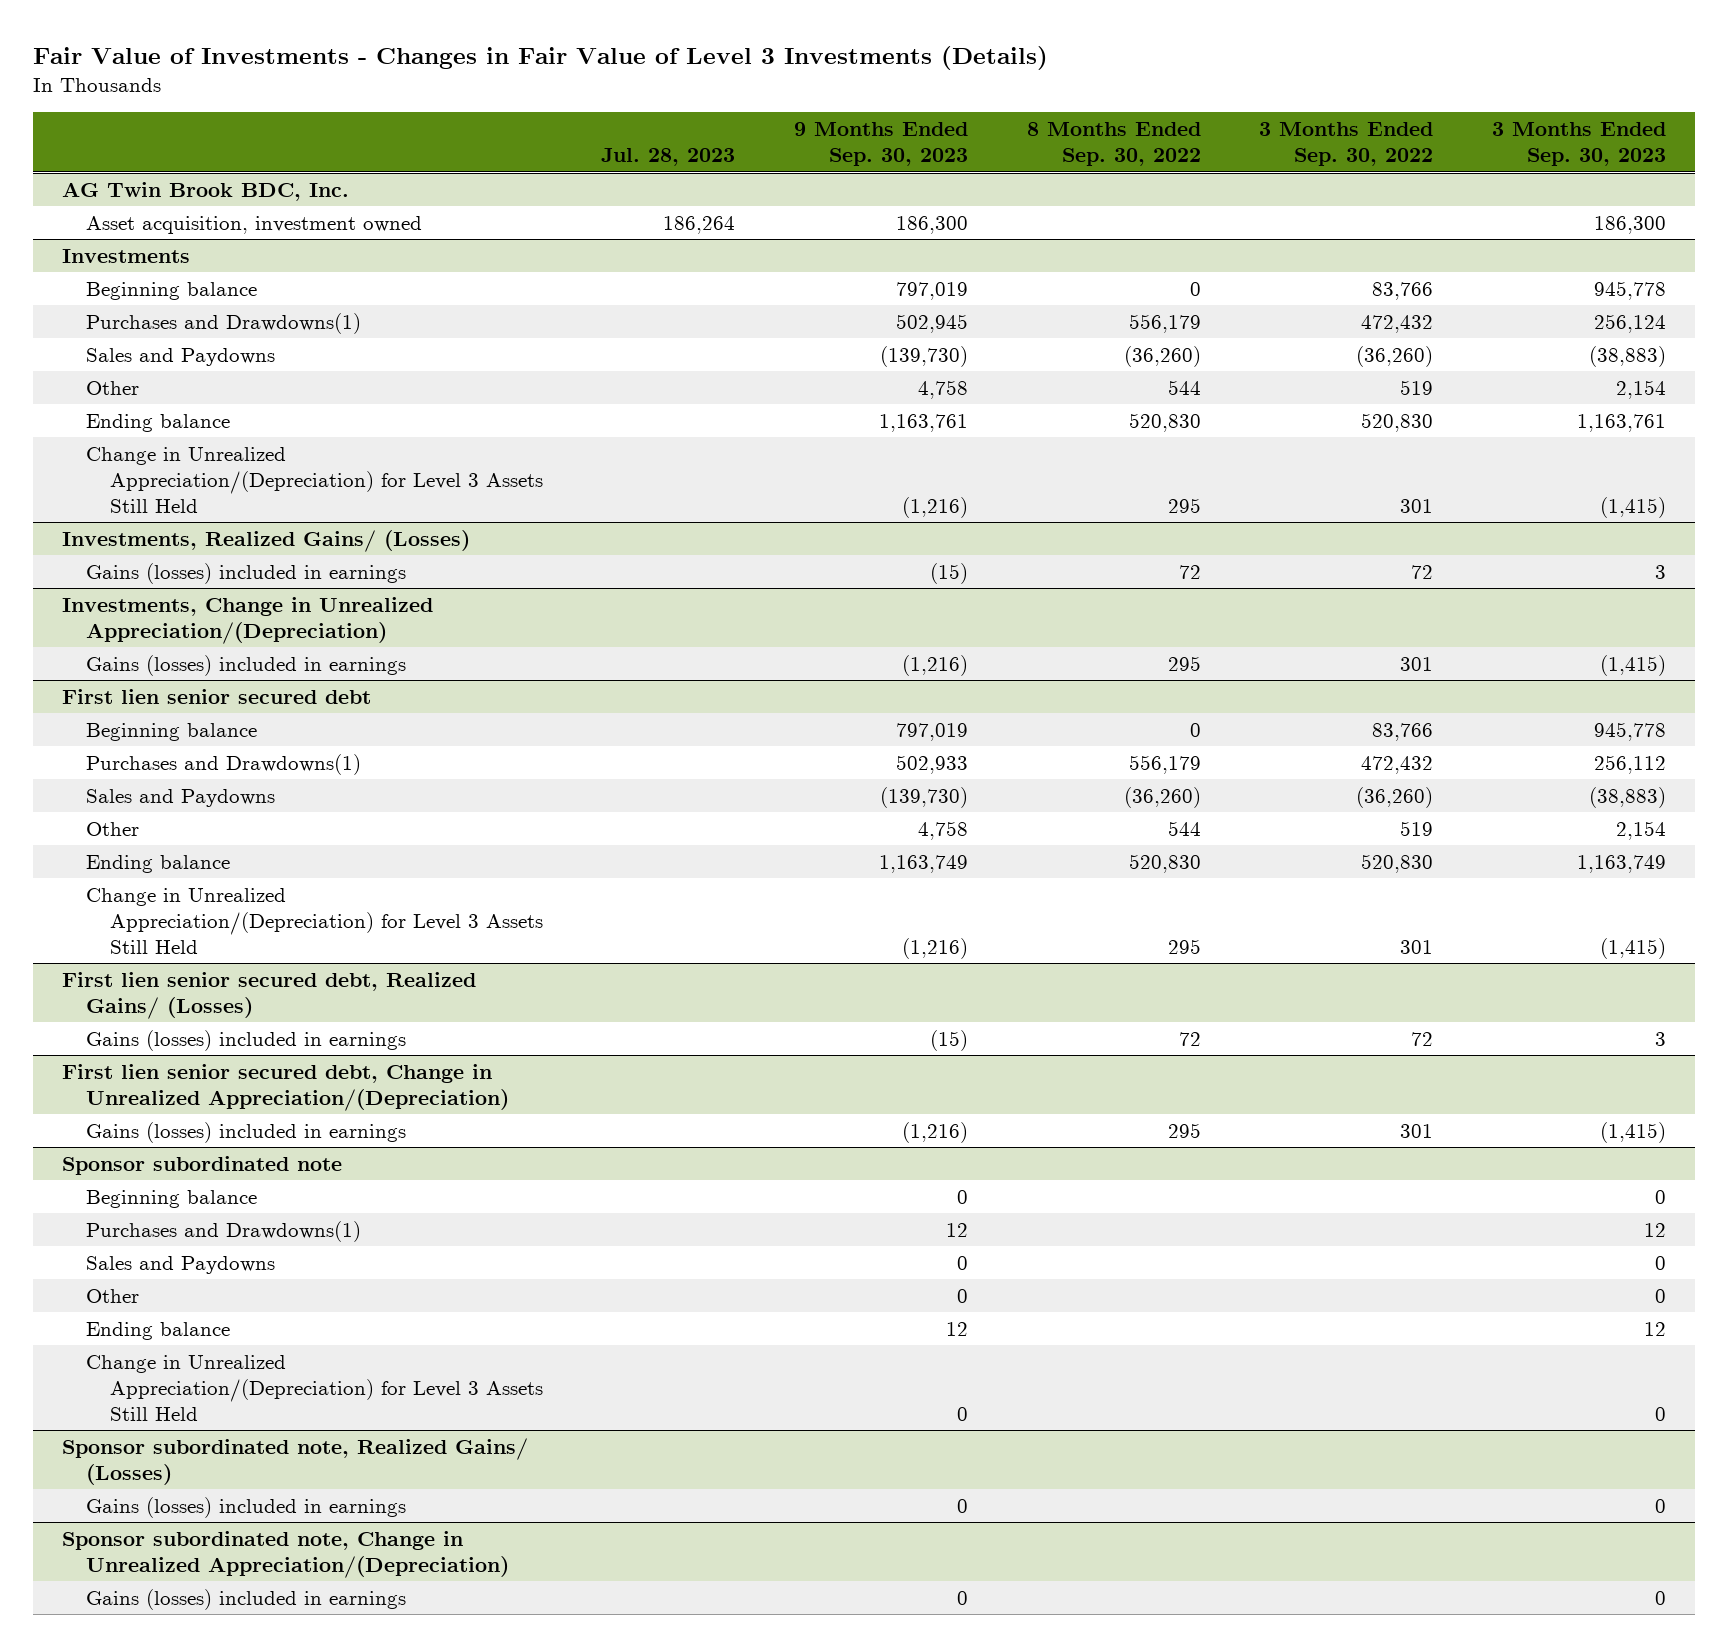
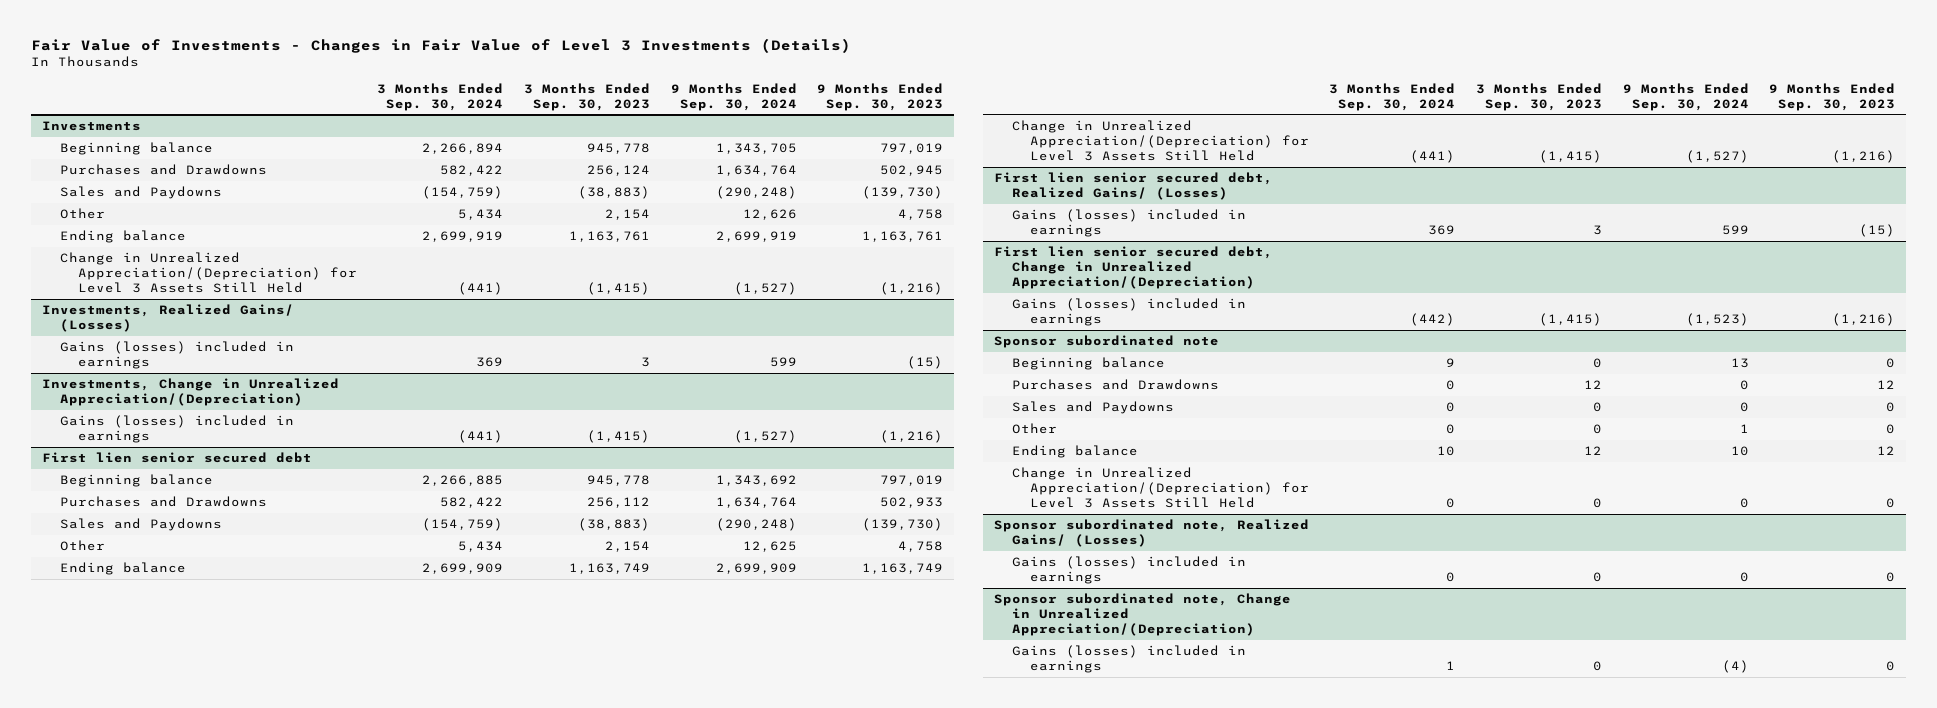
[601,147,736,166] Jul. 28, 2023 -> none
[1026,121,1201,166] 8 Months Ended Sep. 30, 2022 -> none
[1259,121,1434,166] 3 Months Ended Sep. 30, 2022 -> none
none -> [377,82,504,111] 3 Months Ended Sep. 30, 2024
none -> [670,82,797,111] 9 Months Ended Sep. 30, 2024
[61,181,349,201] AG Twin Brook BDC, Inc. -> none
[85,215,422,234] Asset acquisition, investment owned -> none
[85,312,361,334] Purchases and Drawdowns(1) -> [59,164,267,176] Purchases and Drawdowns
[85,753,361,775] Purchases and Drawdowns(1) -> [59,496,267,508] Purchases and Drawdowns
[85,1220,361,1242] Purchases and Drawdowns(1) -> [1011,379,1219,391] Purchases and Drawdowns

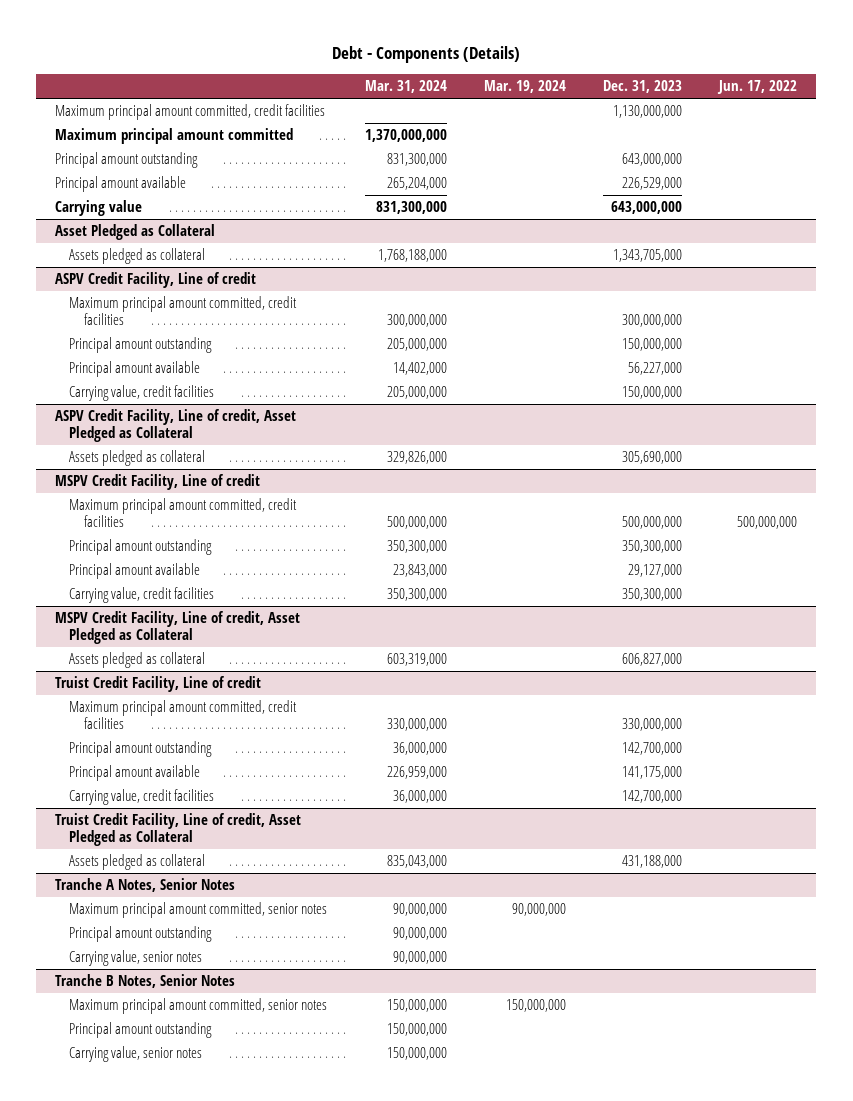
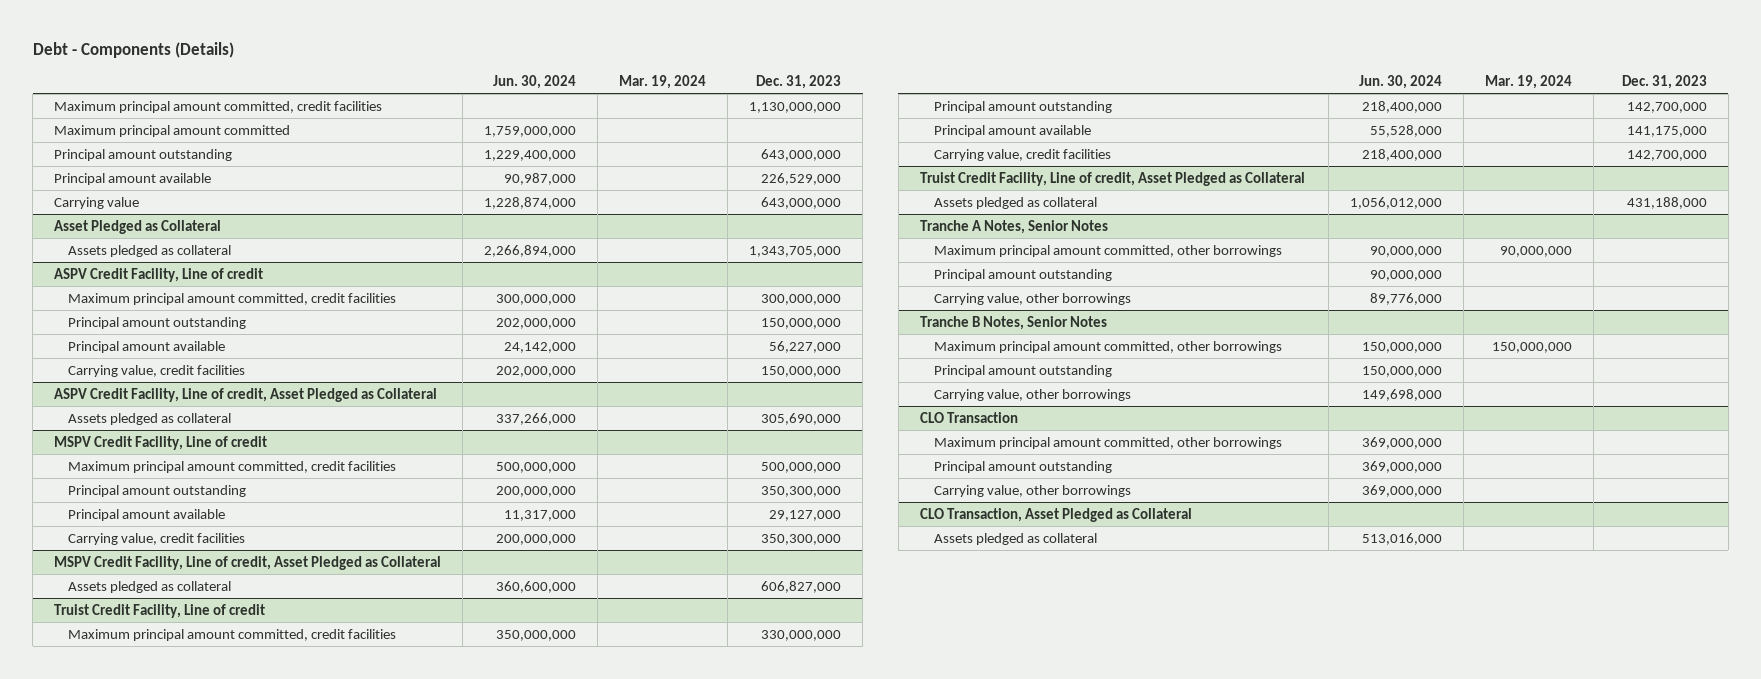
[364,80,447,94] Mar. 31, 2024 -> none
[717,80,798,95] Jun. 17, 2022 -> none
none -> [493,75,577,90] Jun. 30, 2024
[69,902,328,919] Maximum principal amount committed, senior notes -> [934,244,1283,257] Maximum principal amount committed, other borrowings
[69,950,203,967] Carrying value, senior notes -> [934,292,1132,305] Carrying value, other borrowings
[69,998,328,1015] Maximum principal amount committed, senior notes -> [934,340,1283,353] Maximum principal amount committed, other borrowings
[69,1046,203,1063] Carrying value, senior notes -> [934,388,1132,401] Carrying value, other borrowings
none -> [919,411,1018,423] CLO Transaction
none -> [934,436,1283,449] Maximum principal amount committed, other borrowings
none -> [934,460,1113,473] Principal amount outstanding
none -> [934,484,1132,497] Carrying value, other borrowings
none -> [919,507,1192,522] CLO Transaction, Asset Pledged as Collateral
none -> [934,532,1098,545] Assets pledged as collateral

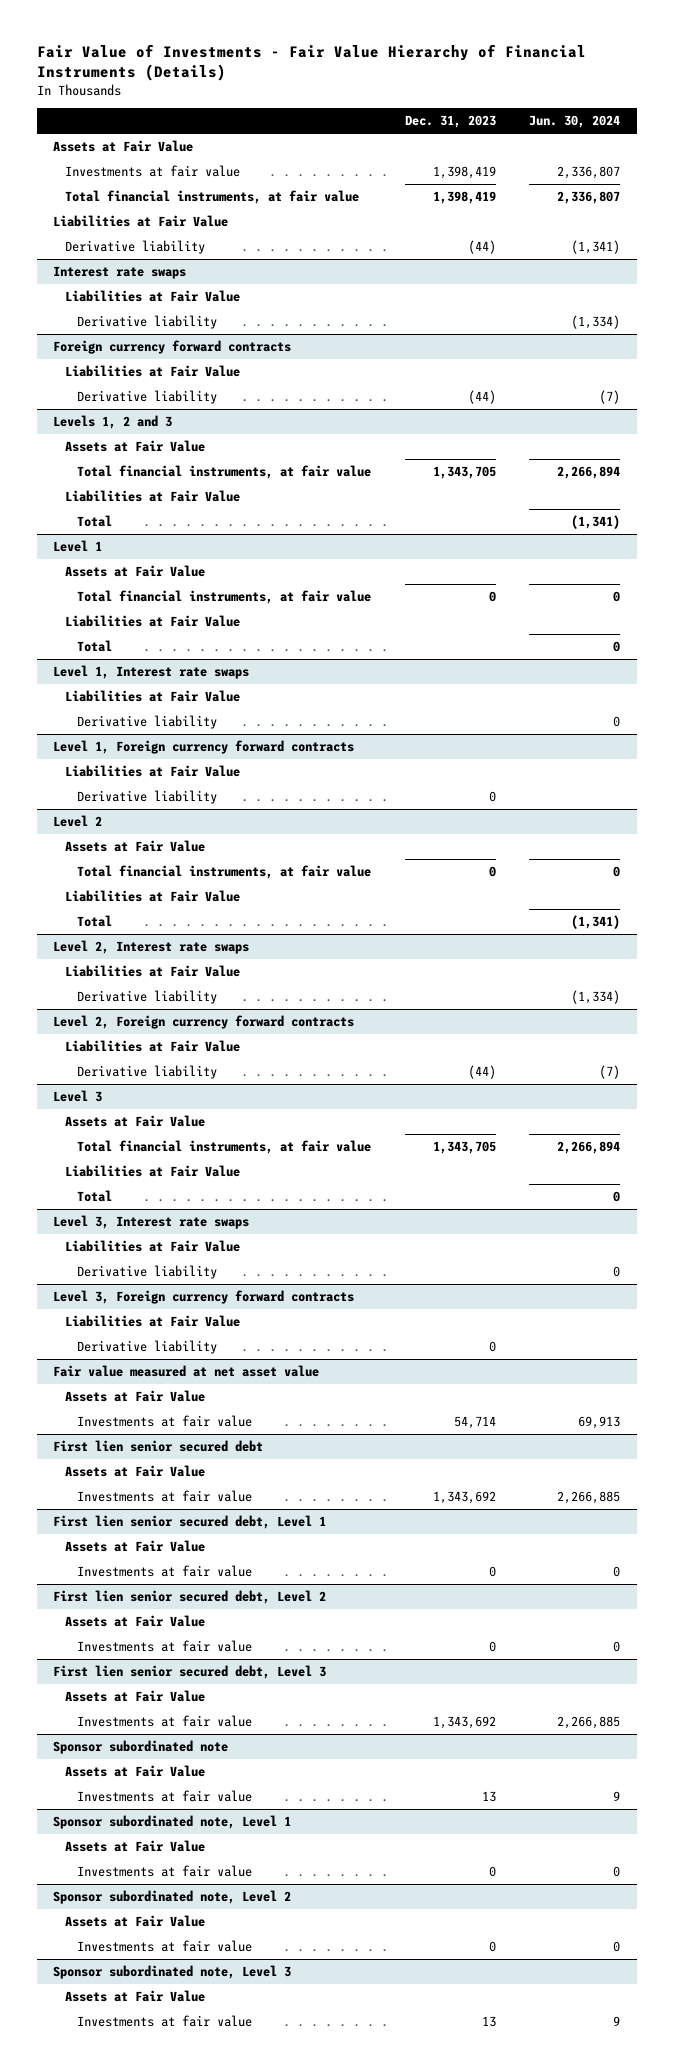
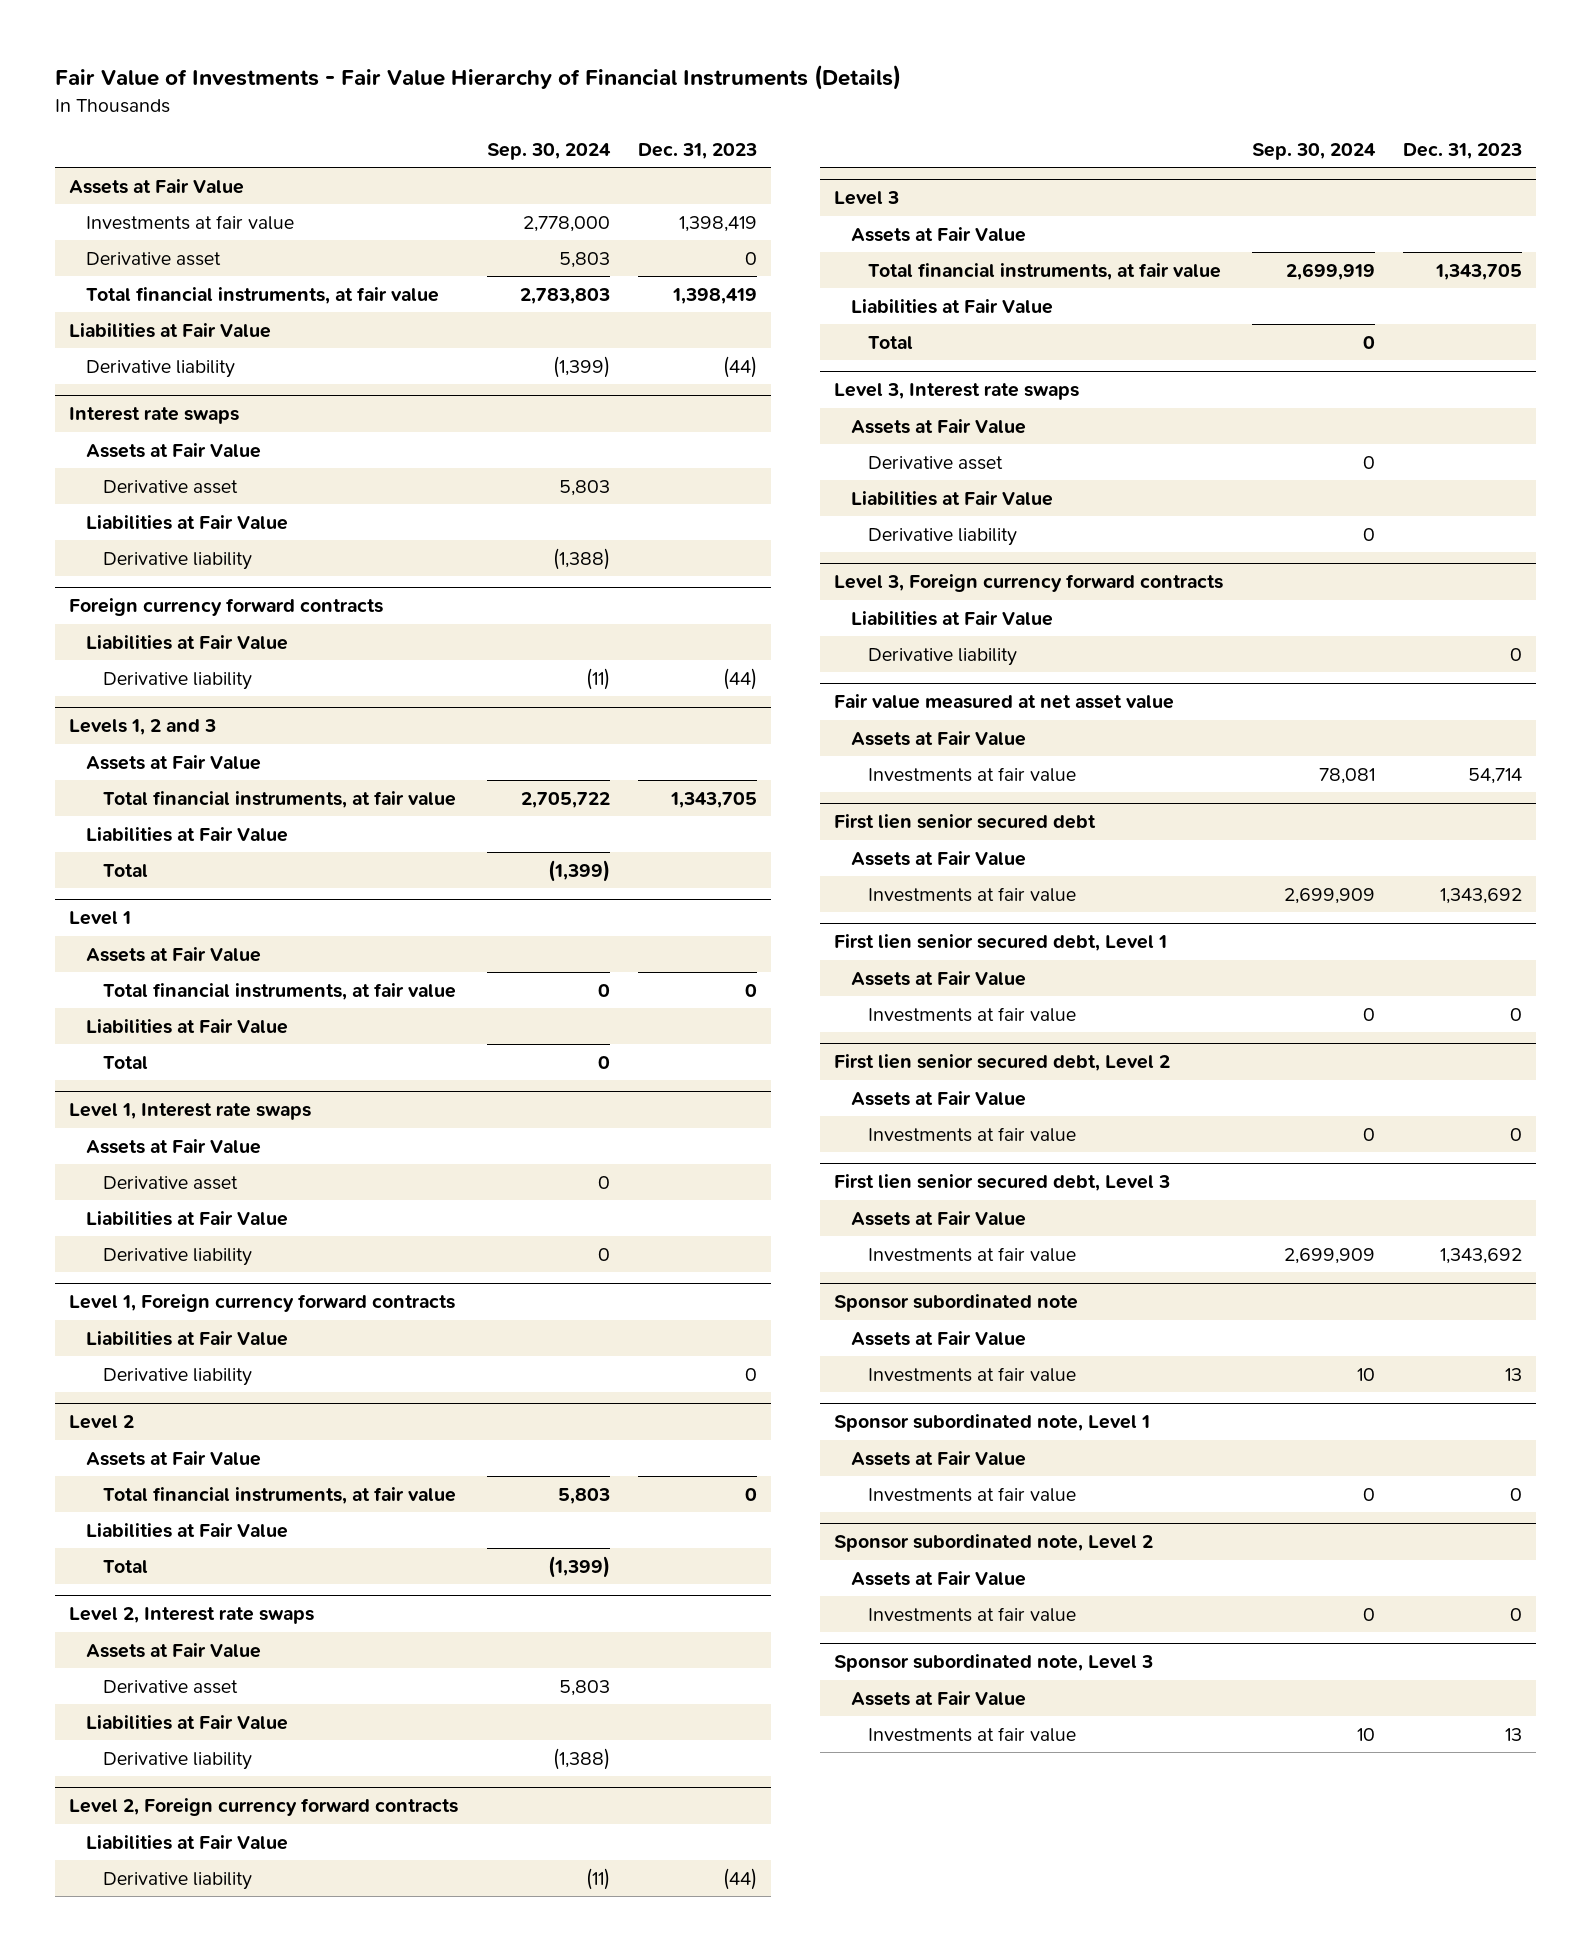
[529,114,621,128] Jun. 30, 2024 -> none
none -> [486,142,611,160] Sep. 30, 2024
none -> [86,251,222,266] Derivative asset
none -> [86,442,262,458] Assets at Fair Value
none -> [103,479,239,494] Derivative asset
none -> [86,1138,262,1154] Assets at Fair Value
none -> [103,1175,239,1190] Derivative asset
none -> [86,1642,262,1658] Assets at Fair Value
none -> [103,1679,239,1694] Derivative asset
none -> [851,418,1027,434] Assets at Fair Value
none -> [868,455,1004,470] Derivative asset

